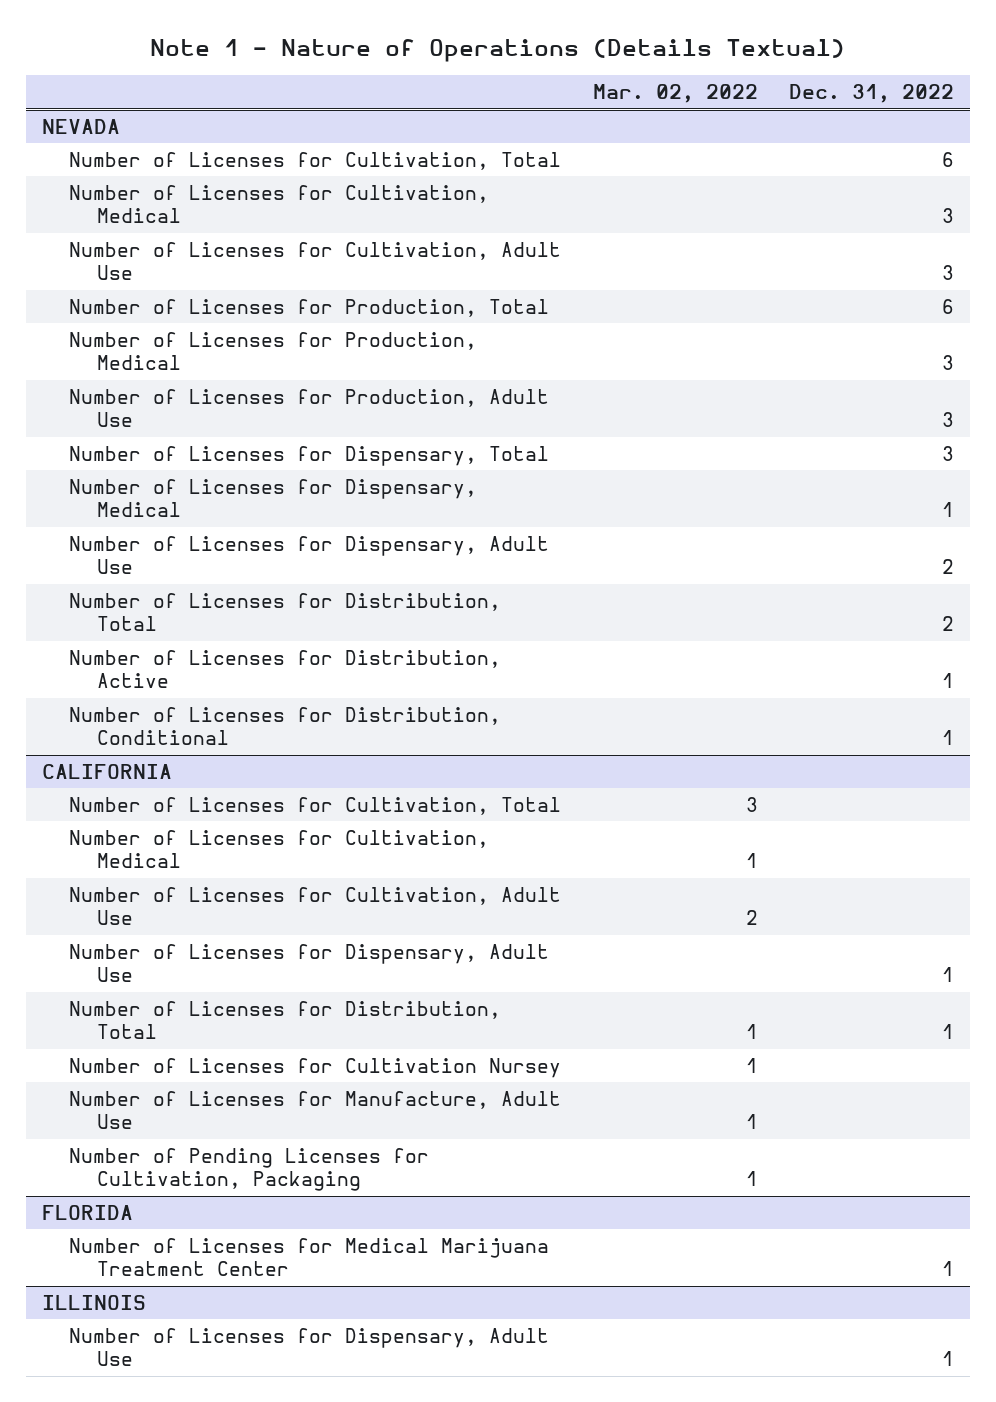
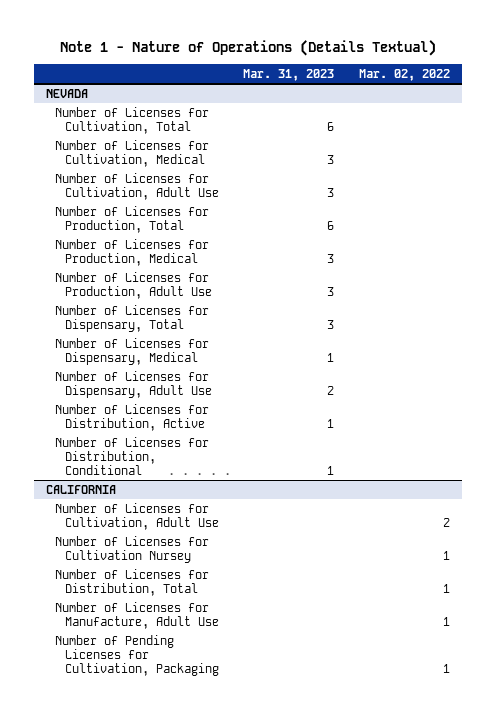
[789,84,955,104] Dec. 31, 2022 -> none
none -> [243,69,335,82] Mar. 31, 2023
[69,592,502,632] Number of Licenses for Distribution, Total -> none
[69,796,562,815] Number of Licenses for Cultivation, Total -> none
[69,829,490,869] Number of Licenses for Cultivation, Medical -> none
[69,943,550,983] Number of Licenses for Dispensary, Adult Use -> none
[69,1000,502,1040] Number of Licenses for Distribution, Total -> [55,568,210,596] Number of Licenses for Distribution, Total
[42,1204,134,1220] FLORIDA -> none
[69,1237,550,1277] Number of Licenses for Medical Marijuana Treatment Center -> none
[42,1294,147,1310] ILLINOIS -> none
[69,1327,550,1367] Number of Licenses for Dispensary, Adult Use -> none

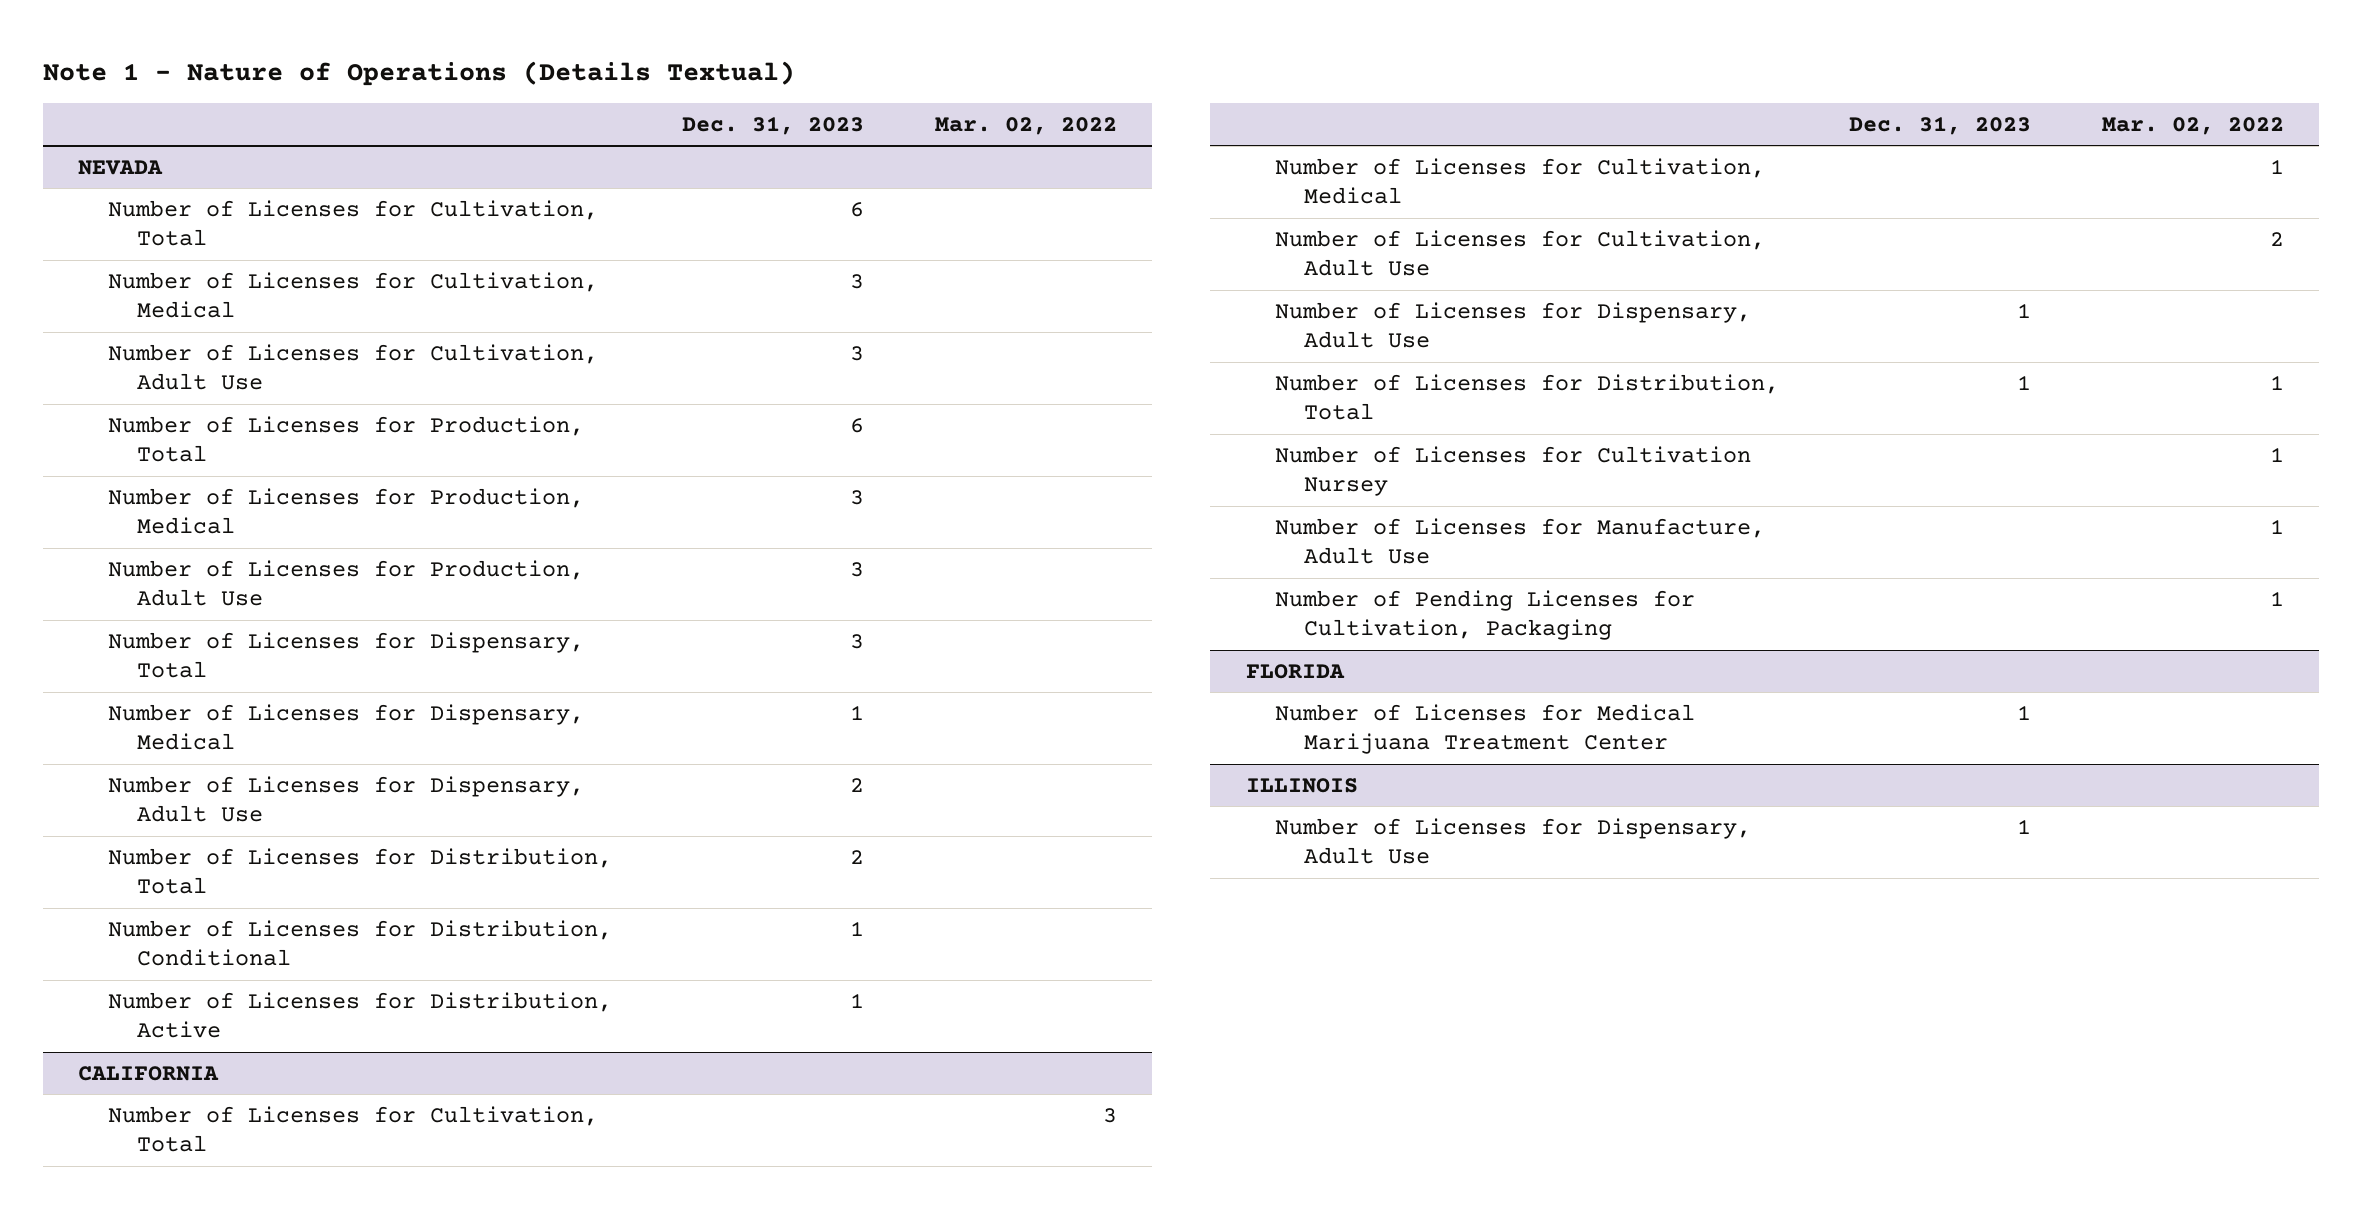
[243,69,335,82] Mar. 31, 2023 -> none
none -> [682,116,865,136] Dec. 31, 2023
none -> [107,847,612,895] Number of Licenses for Distribution, Total
[55,403,210,431] Number of Licenses for Distribution, Active -> [107,991,612,1039] Number of Licenses for Distribution, Active
none -> [107,1105,598,1153] Number of Licenses for Cultivation, Total
none -> [1275,157,1766,205] Number of Licenses for Cultivation, Medical
none -> [1275,301,1752,349] Number of Licenses for Dispensary, Adult Use
[55,535,210,563] Number of Licenses for Cultivation Nursey -> [1275,445,1752,497] Number of Licenses for Cultivation Nursey
none -> [1245,663,1345,679] FLORIDA
none -> [1275,703,1696,755] Number of Licenses for Medical Marijuana Treatment Center
none -> [1245,777,1358,793] ILLINOIS
none -> [1275,817,1752,865] Number of Licenses for Dispensary, Adult Use

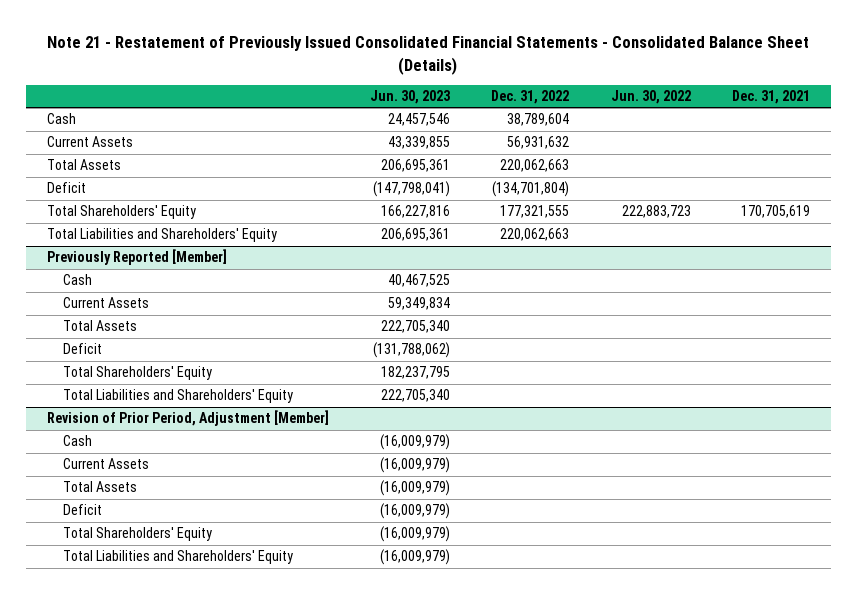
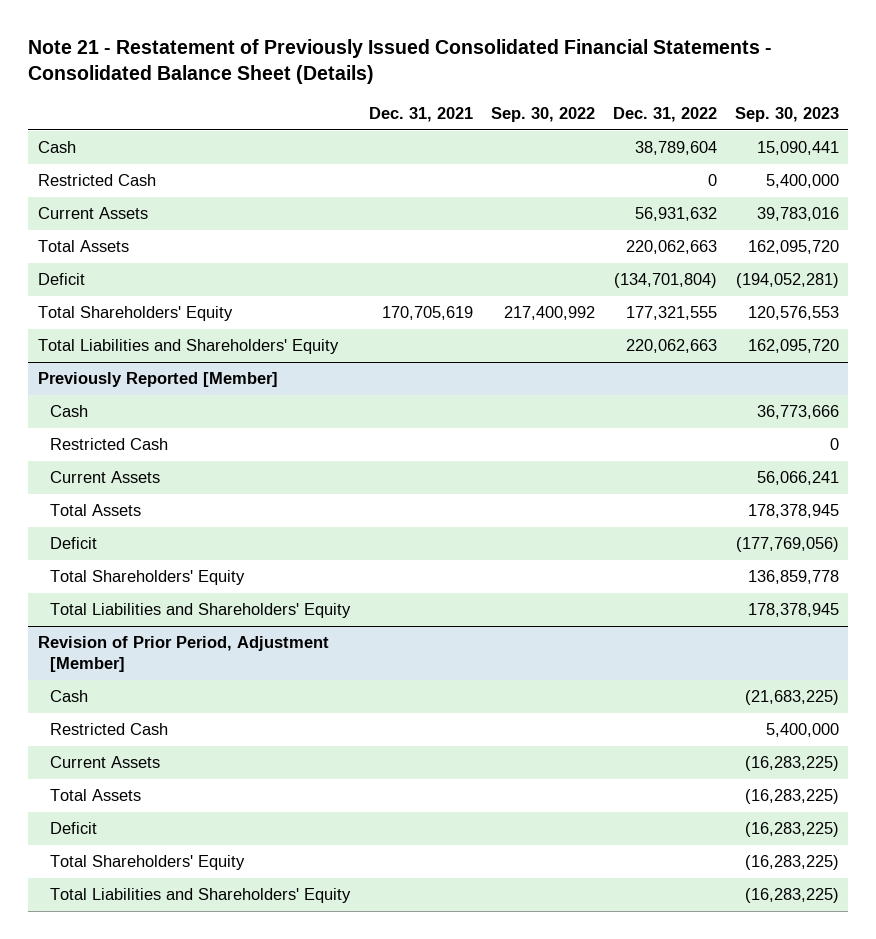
[370,90,451,105] Jun. 30, 2023 -> none
[610,90,691,105] Jun. 30, 2022 -> none
none -> [490,107,595,123] Sep. 30, 2022
none -> [734,107,839,123] Sep. 30, 2023
none -> [37,174,156,187] Restricted Cash
none -> [50,438,169,451] Restricted Cash
none -> [50,723,169,736] Restricted Cash

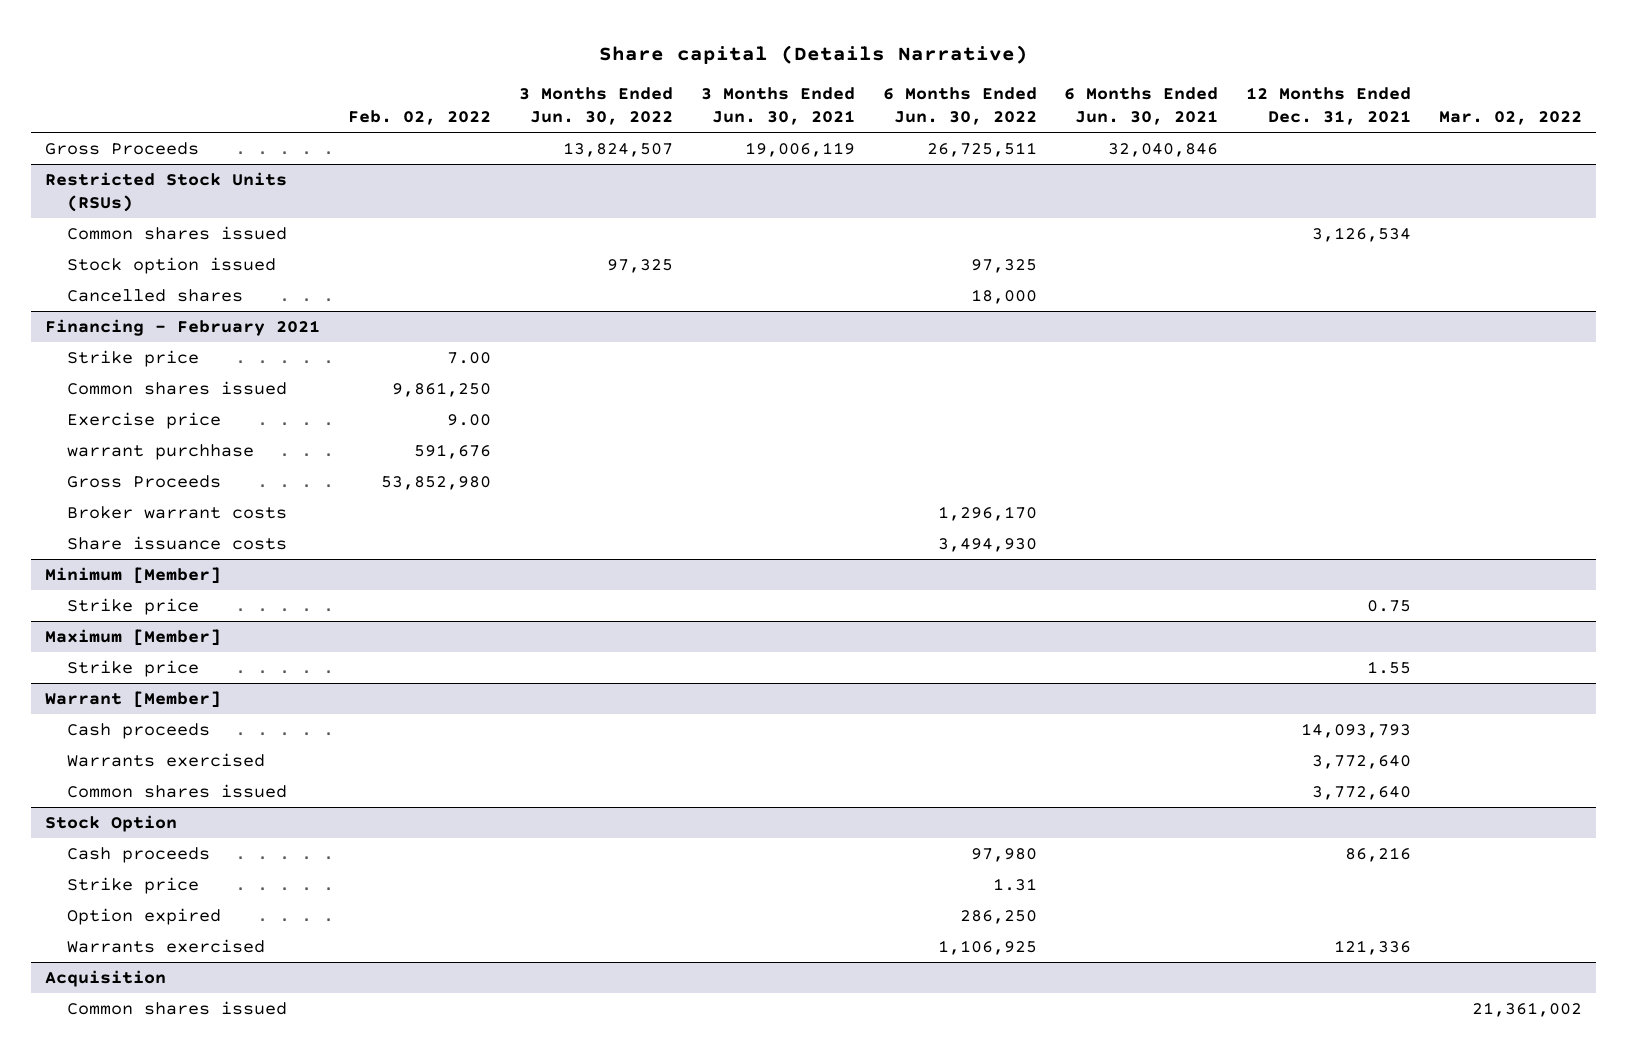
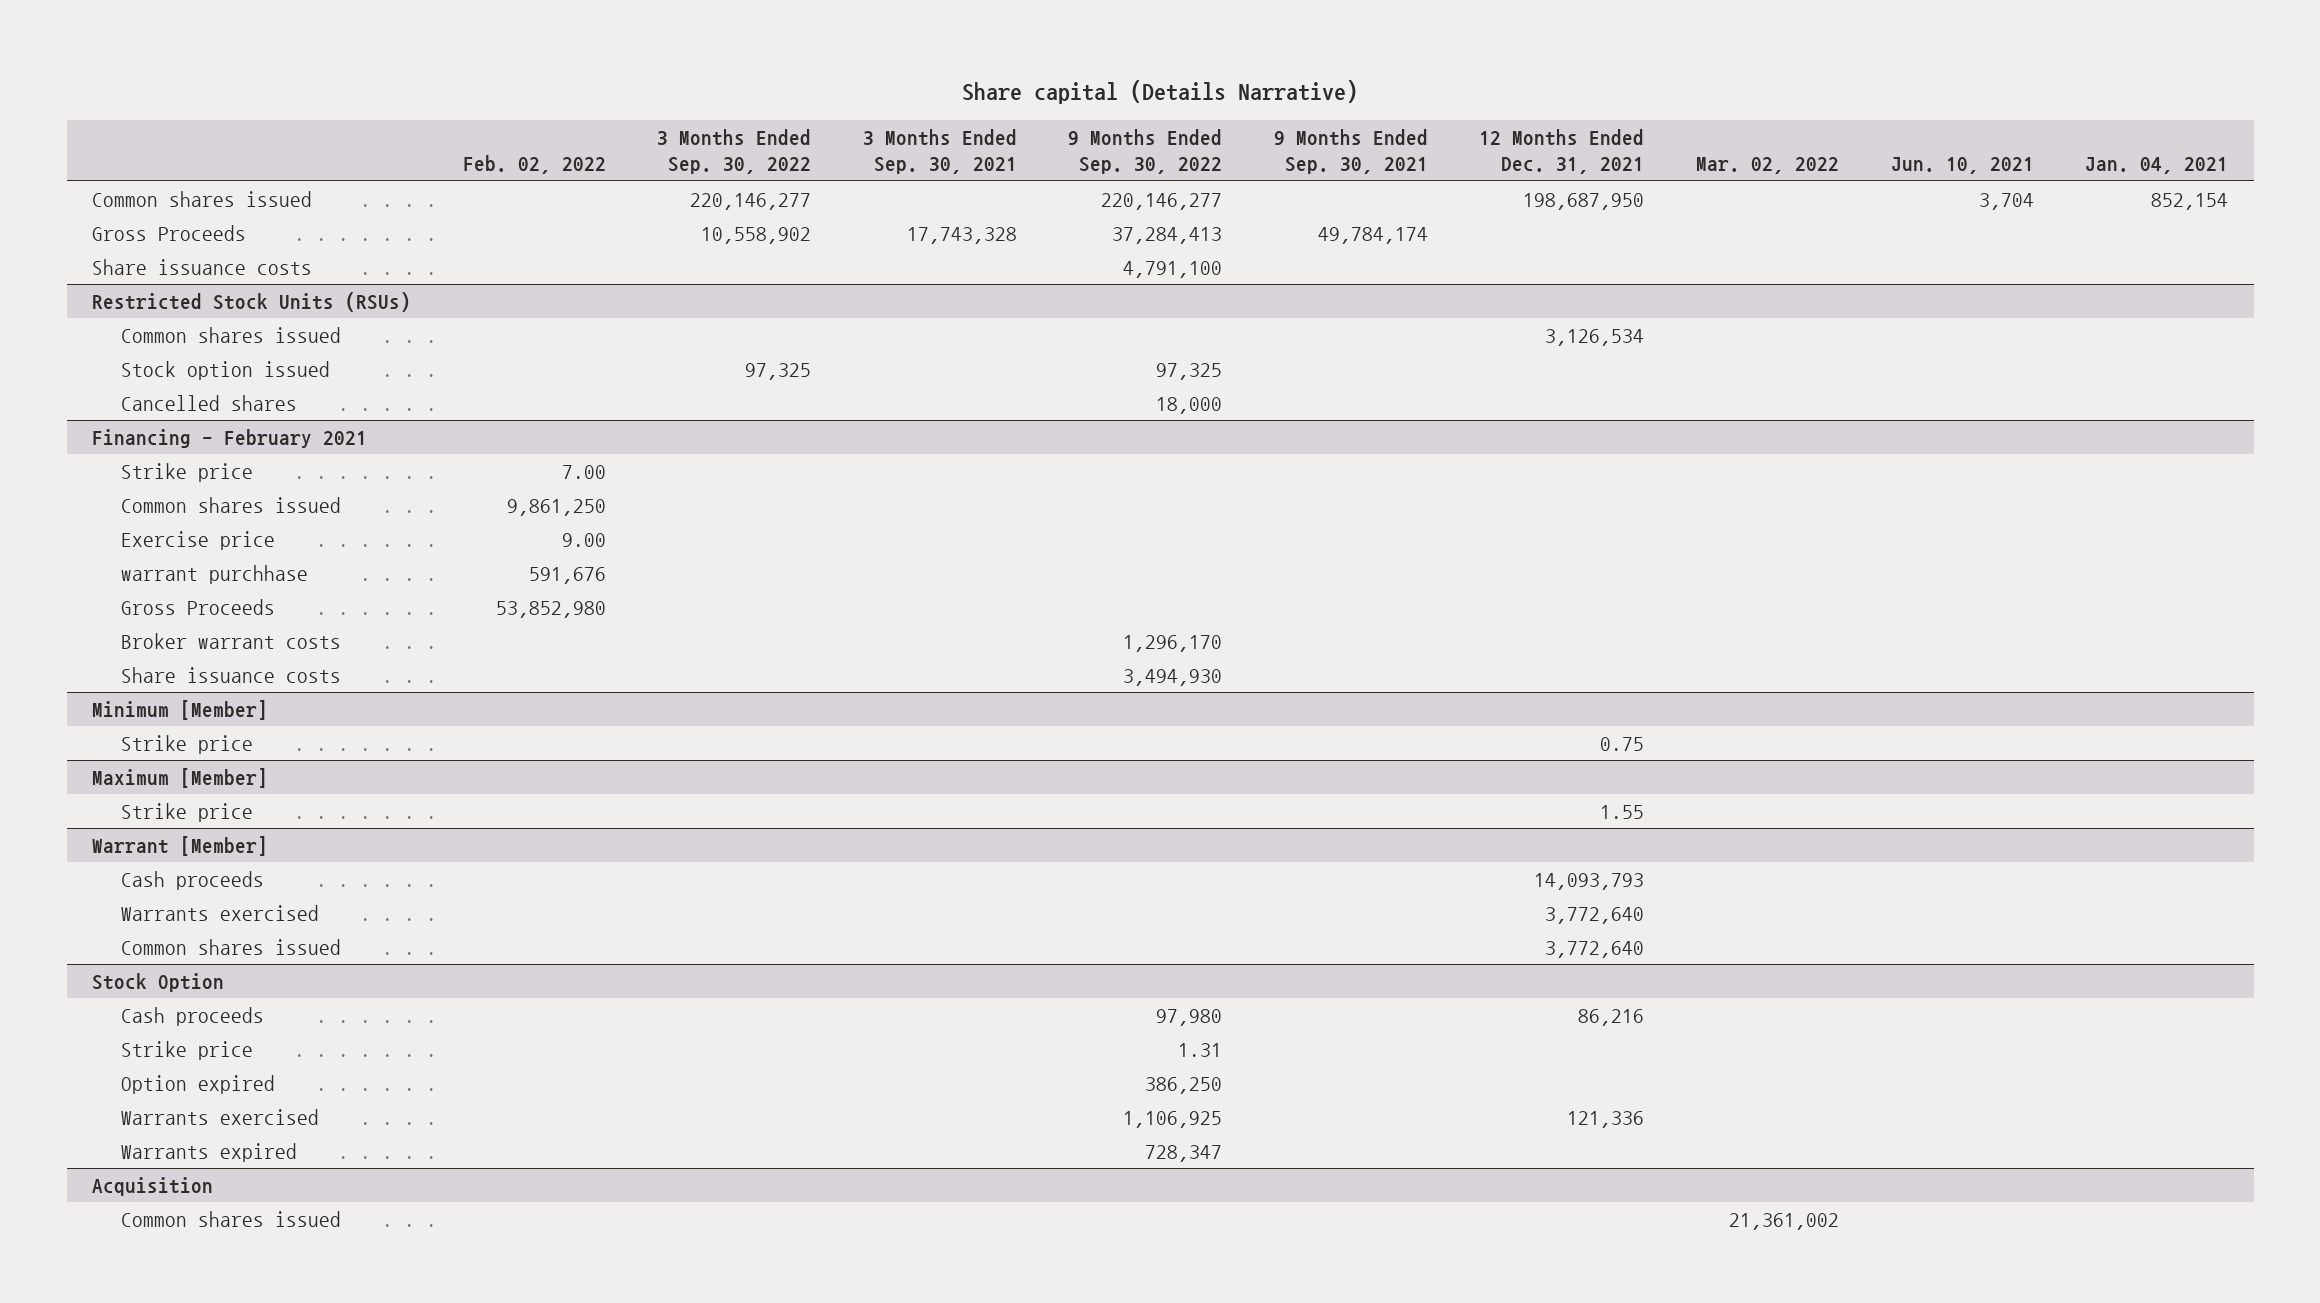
[518,87,673,126] 3 Months Ended Jun. 30, 2022 -> none
[700,87,855,126] 3 Months Ended Jun. 30, 2021 -> none
[882,87,1037,126] 6 Months Ended Jun. 30, 2022 -> none
[1064,87,1219,126] 6 Months Ended Jun. 30, 2021 -> none
none -> [657,129,812,175] 3 Months Ended Sep. 30, 2022
none -> [862,129,1017,175] 3 Months Ended Sep. 30, 2021
none -> [1068,129,1223,175] 9 Months Ended Sep. 30, 2022
none -> [1273,129,1428,175] 9 Months Ended Sep. 30, 2021
none -> [1890,157,2034,175] Jun. 10, 2021
none -> [2085,157,2229,175] Jan. 04, 2021
none -> [92,190,313,207] Common shares issued
none -> [92,258,313,275] Share issuance costs
none -> [120,1142,297,1162] Warrants expired

